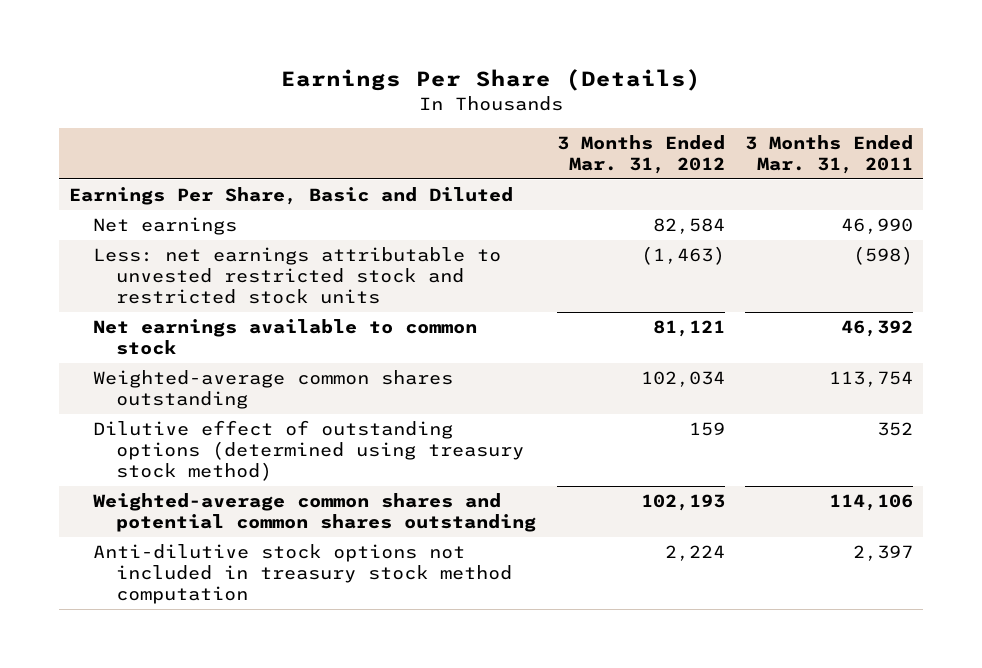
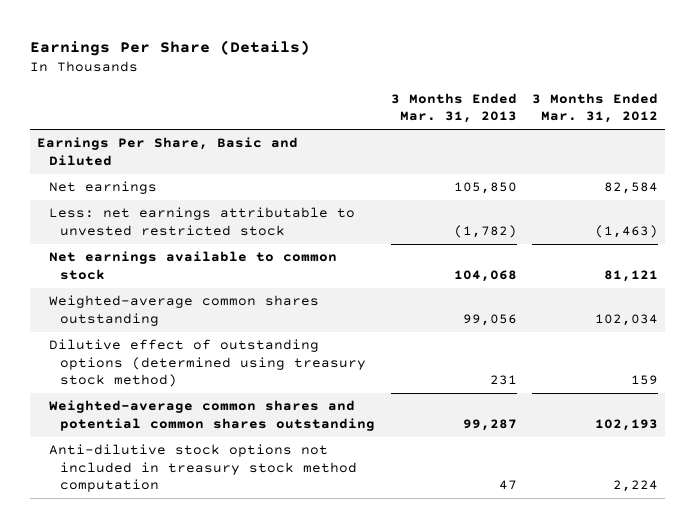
[744,135,913,174] 3 Months Ended Mar. 31, 2011 -> none
none -> [390,92,517,124] 3 Months Ended Mar. 31, 2013
[92,247,501,304] Less: net earnings attributable to unvested restricted stock and restricted stock units -> [48,207,355,236] Less: net earnings attributable to unvested restricted stock

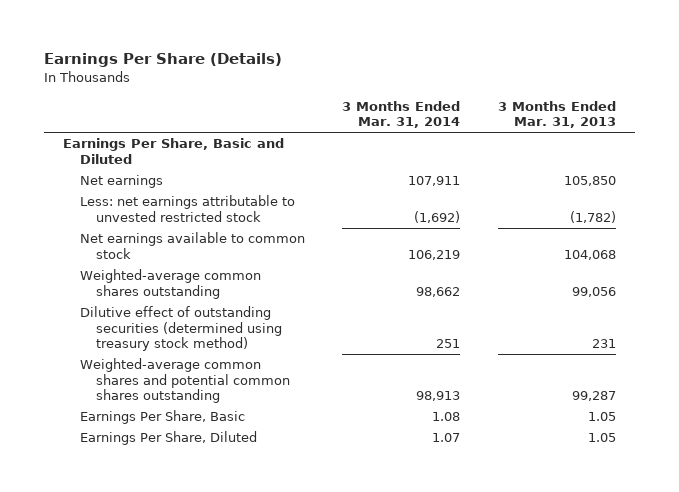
[531,92,658,124] 3 Months Ended Mar. 31, 2012 -> none
none -> [342,100,461,129] 3 Months Ended Mar. 31, 2014
[48,339,367,388] Dilutive effect of outstanding options (determined using treasury stock method) -> [79,306,283,352] Dilutive effect of outstanding securities (determined using treasury stock method)
[48,444,358,493] Anti-dilutive stock options not included in treasury stock method computation -> none
none -> [79,410,245,425] Earnings Per Share, Basic
none -> [79,431,257,446] Earnings Per Share, Diluted

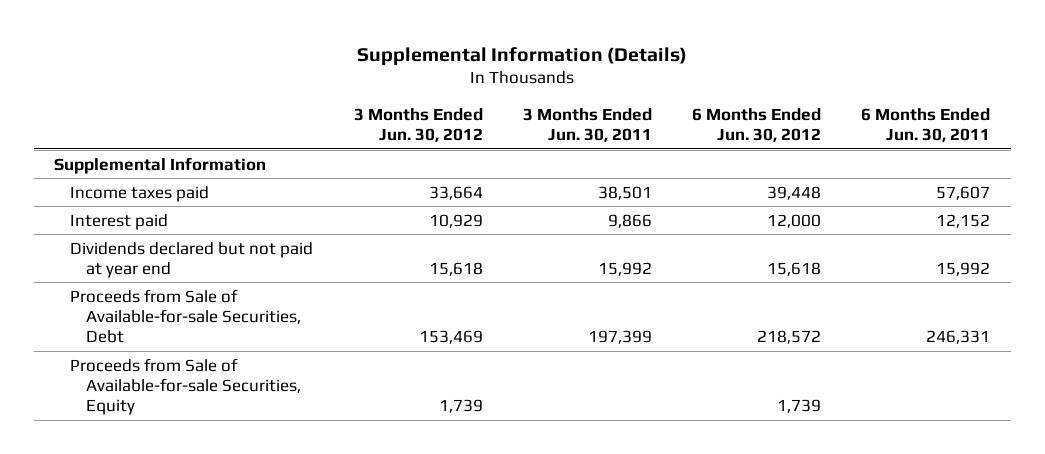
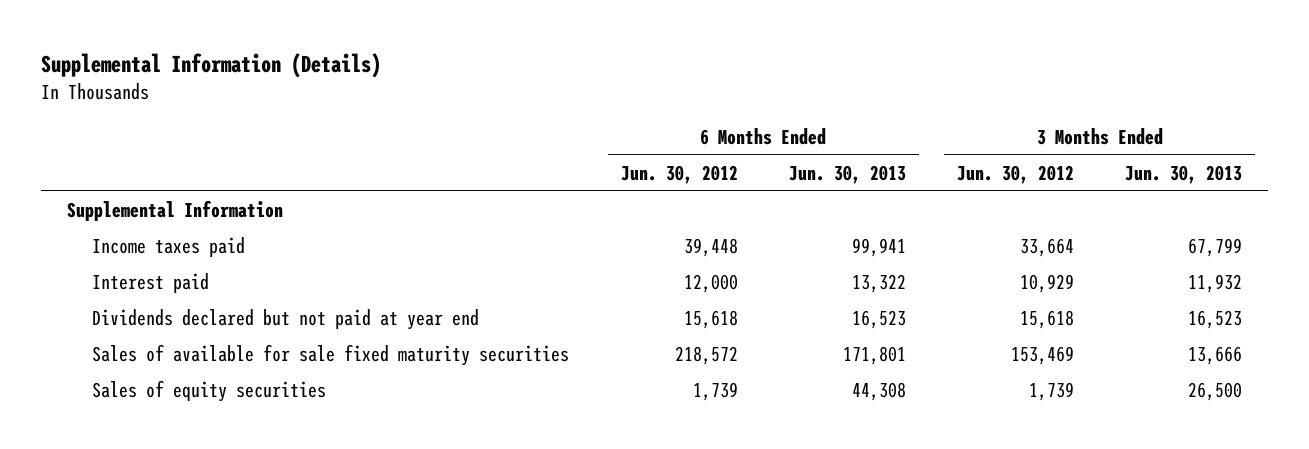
[522,108,652,143] 3 Months Ended Jun. 30, 2011 -> none
[861,108,991,143] 6 Months Ended Jun. 30, 2011 -> none
none -> [788,164,906,184] Jun. 30, 2013
none -> [1125,164,1243,184] Jun. 30, 2013
[70,288,302,343] Proceeds from Sale of Available-for-sale Securities, Debt -> [92,344,570,367] Sales of available for sale fixed maturity securities
[70,357,302,415] Proceeds from Sale of Available-for-sale Securities, Equity -> [92,380,327,403] Sales of equity securities

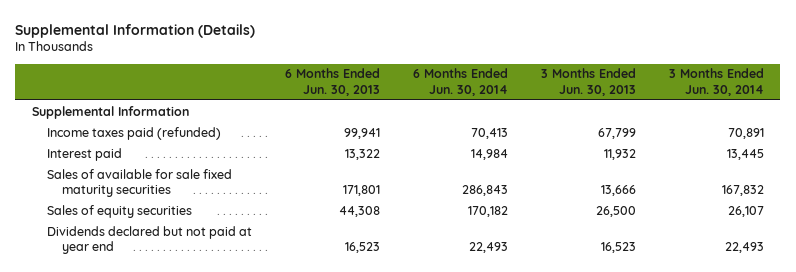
[620,164,738,184] Jun. 30, 2012 -> none
[957,164,1075,184] Jun. 30, 2012 -> none
none -> [412,68,508,96] 6 Months Ended Jun. 30, 2014
none -> [668,68,764,96] 3 Months Ended Jun. 30, 2014
[92,237,246,258] Income taxes paid -> [46,126,221,140] Income taxes paid (refunded)
[92,309,480,331] Dividends declared but not paid at year end -> [46,225,252,255] Dividends declared but not paid at year end

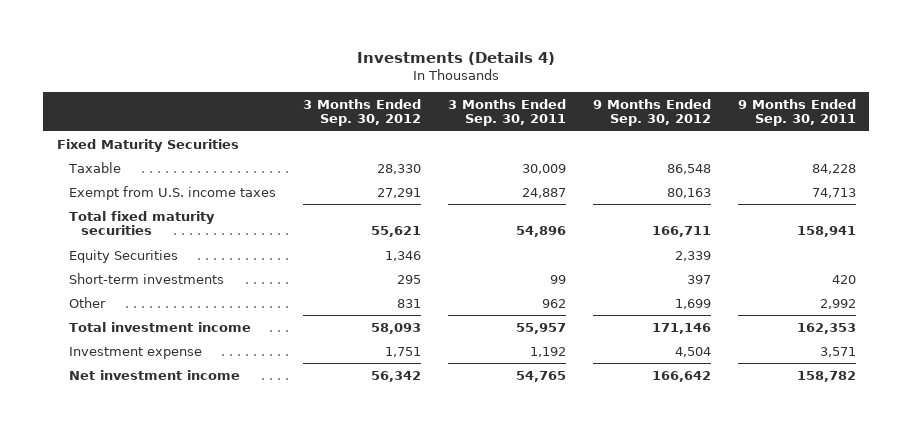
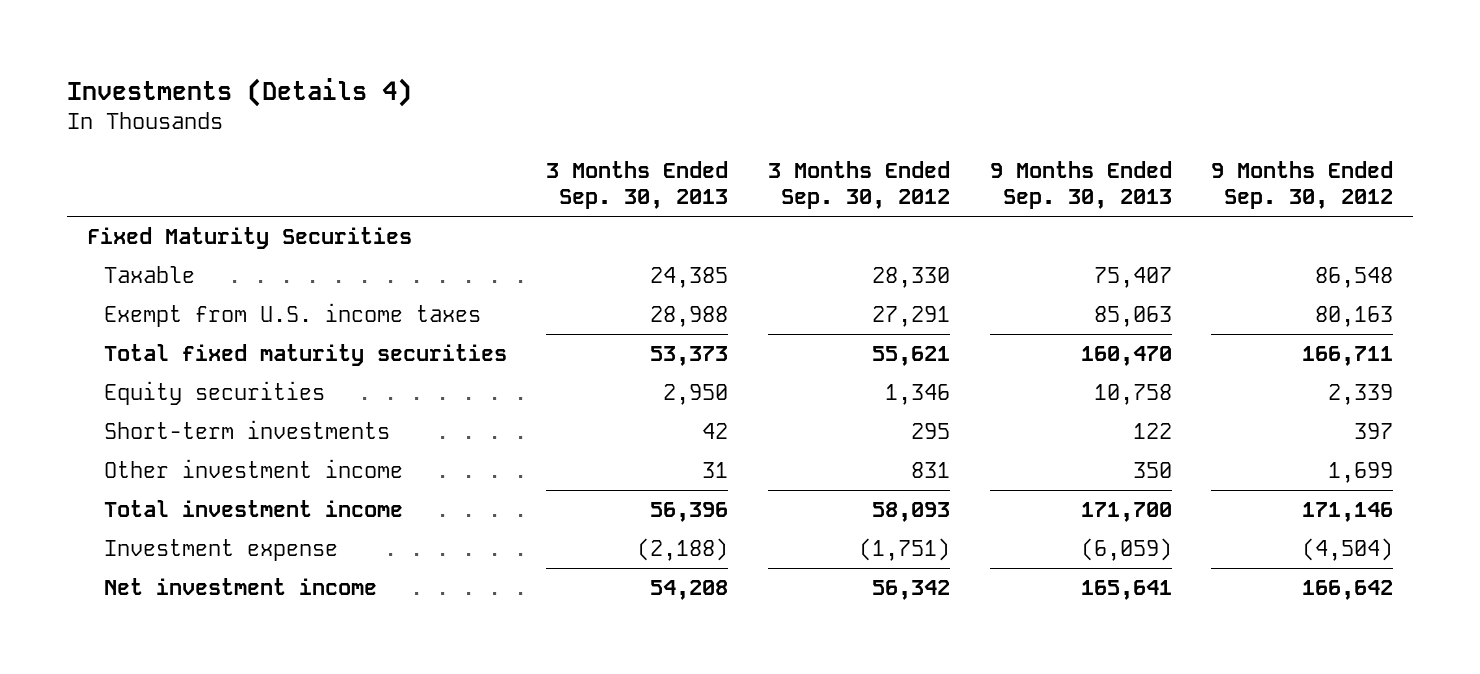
[447,98,566,127] 3 Months Ended Sep. 30, 2011 -> none
[737,98,856,127] 9 Months Ended Sep. 30, 2011 -> none
none -> [546,160,729,210] 3 Months Ended Sep. 30, 2013
none -> [989,160,1172,210] 9 Months Ended Sep. 30, 2013
[68,249,178,263] Equity Securities -> [103,381,325,406] Equity securities
[68,296,106,308] Other -> [103,459,403,479] Other investment income
[384,346,421,357] 1,751 -> [859,538,951,562] (1,751)
[674,346,711,357] 4,504 -> [1302,538,1394,562] (4,504)

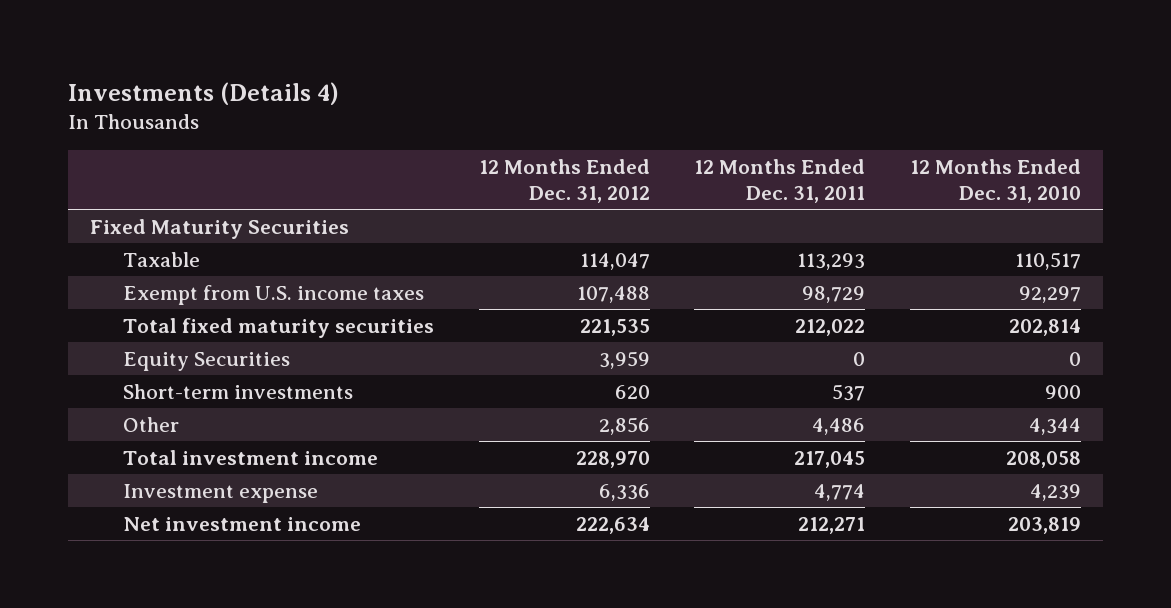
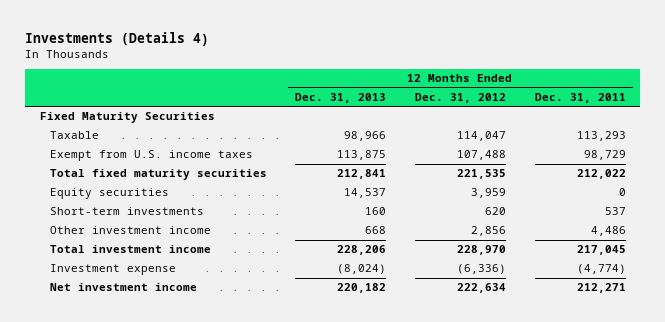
[909,159,1081,203] 12 Months Ended Dec. 31, 2010 -> none
none -> [295,93,387,104] Dec. 31, 2013
[122,351,290,371] Equity Securities -> [49,188,169,200] Equity securities
[122,416,179,432] Other -> [49,226,211,235] Other investment income
[598,483,650,501] 6,336 -> [456,264,506,275] (6,336)
[814,483,866,501] 4,774 -> [576,264,626,275] (4,774)

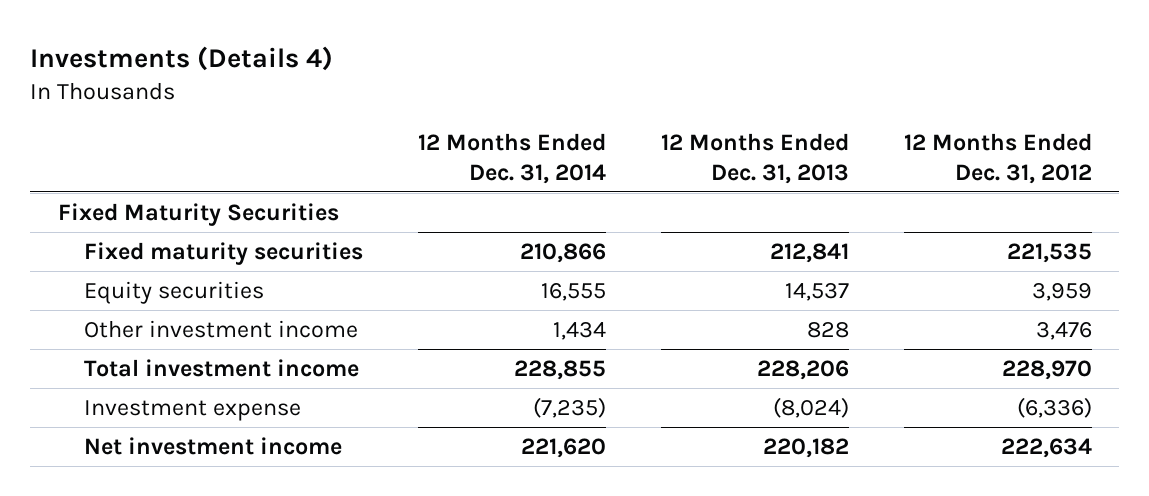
[534,93,626,104] Dec. 31, 2011 -> none
none -> [418,132,607,184] 12 Months Ended Dec. 31, 2014
[49,131,99,140] Taxable -> none
[49,150,253,162] Exempt from U.S. income taxes -> none
[49,169,267,181] Total fixed maturity securities -> [84,241,364,265] Fixed maturity securities
[49,207,204,216] Short-term investments -> none
[365,226,387,235] 668 -> [806,321,849,338] 828
[470,226,506,237] 2,856 -> [1035,321,1092,340] 3,476

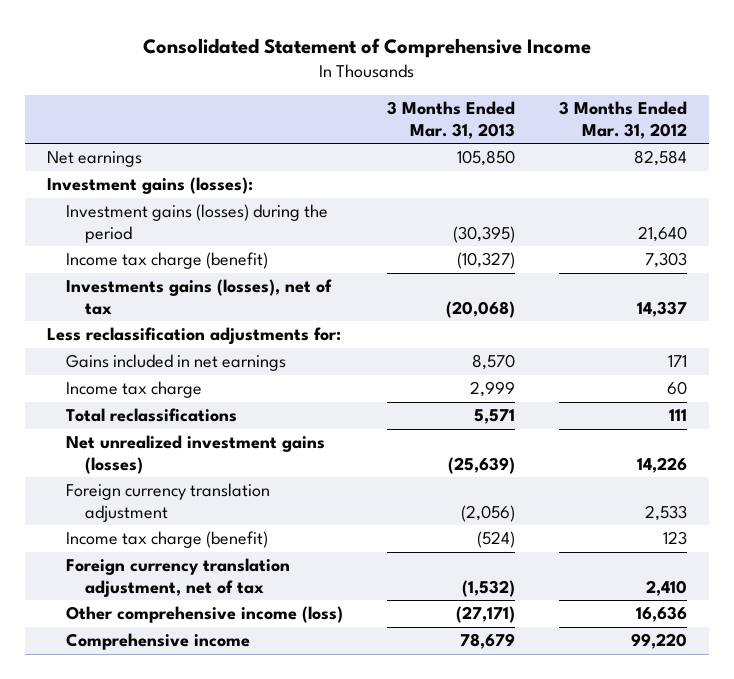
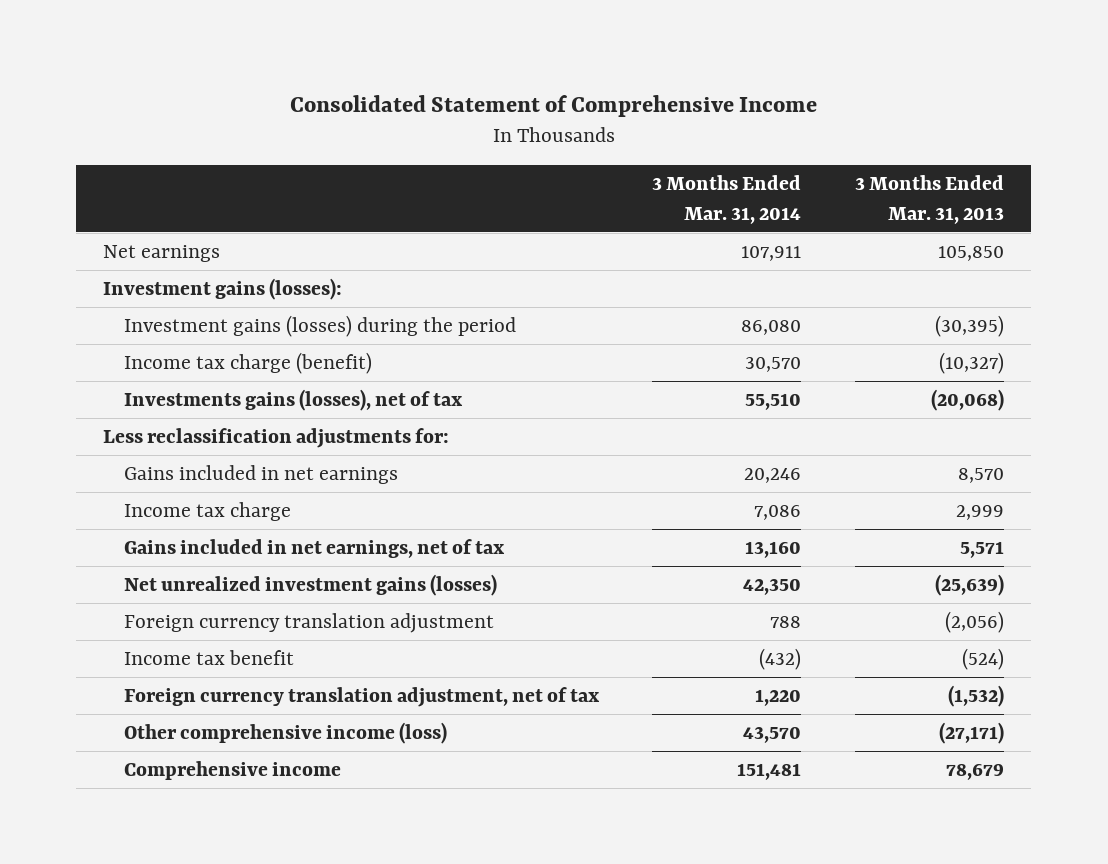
[558,101,687,139] 3 Months Ended Mar. 31, 2012 -> none
none -> [652,175,802,224] 3 Months Ended Mar. 31, 2014
[66,408,238,423] Total reclassifications -> [123,539,505,559] Gains included in net earnings, net of tax
[66,531,269,549] Income tax charge (benefit) -> [123,650,294,666] Income tax benefit

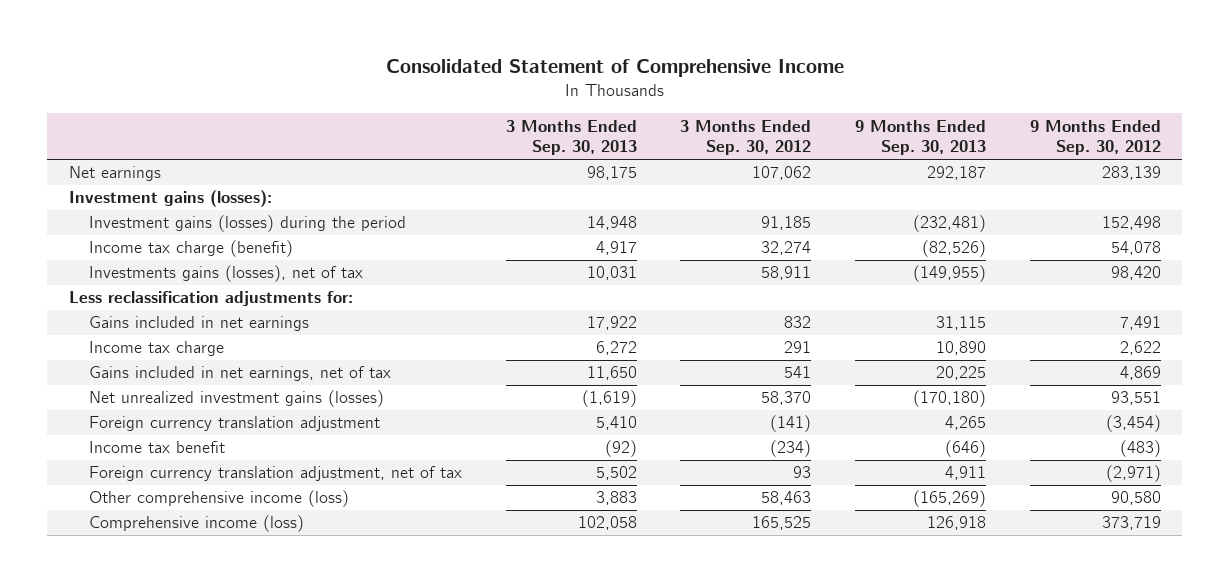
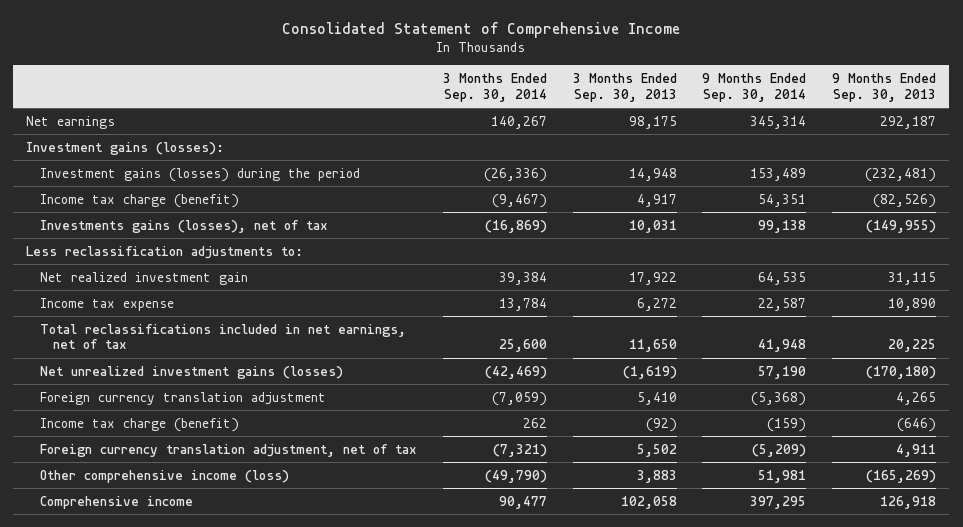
[680,119,812,156] 3 Months Ended Sep. 30, 2012 -> none
[1029,119,1161,156] 9 Months Ended Sep. 30, 2012 -> none
none -> [442,73,547,102] 3 Months Ended Sep. 30, 2014
none -> [702,73,807,102] 9 Months Ended Sep. 30, 2014
[68,291,353,307] Less reclassification adjustments for: -> [26,245,304,259] Less reclassification adjustments to:
[89,316,310,332] Gains included in net earnings -> [39,271,248,285] Net realized investment gain
[89,341,225,357] Income tax charge -> [39,297,174,311] Income tax expense
[89,366,392,382] Gains included in net earnings, net of tax -> [39,323,406,350] Total reclassifications included in net earnings, net of tax
[89,441,226,454] Income tax benefit -> [39,417,239,432] Income tax charge (benefit)
[89,515,305,533] Comprehensive income (loss) -> [39,495,193,509] Comprehensive income

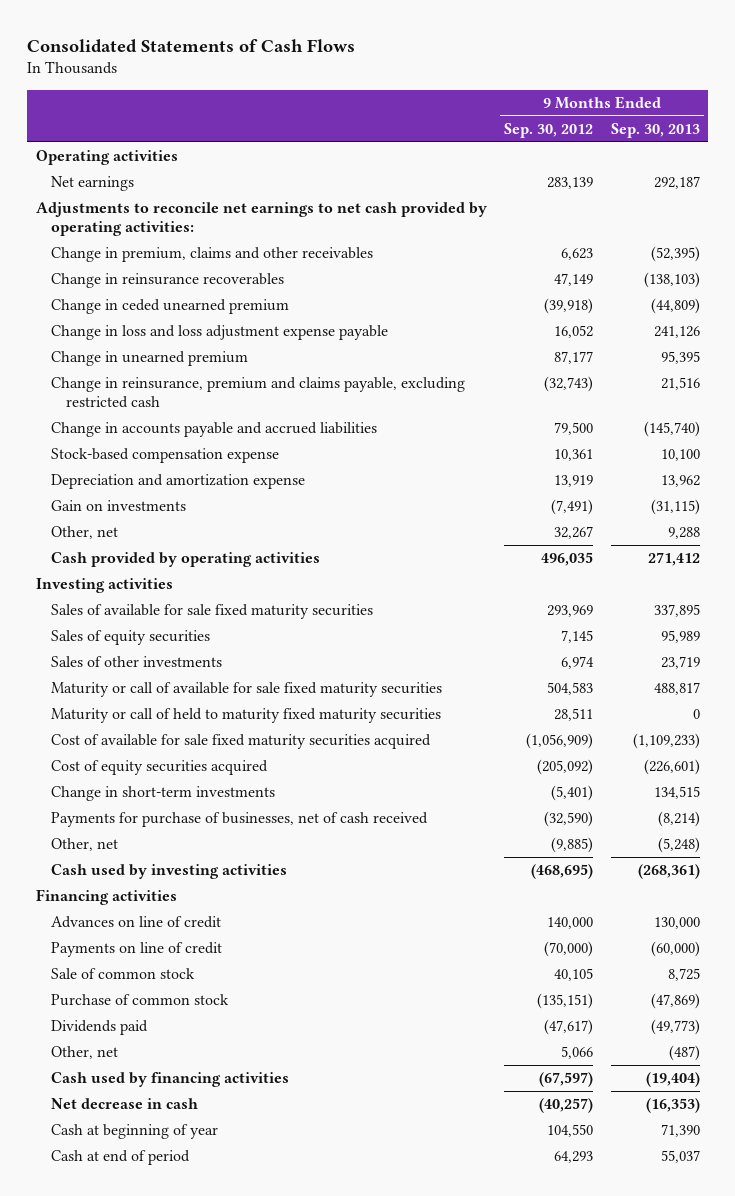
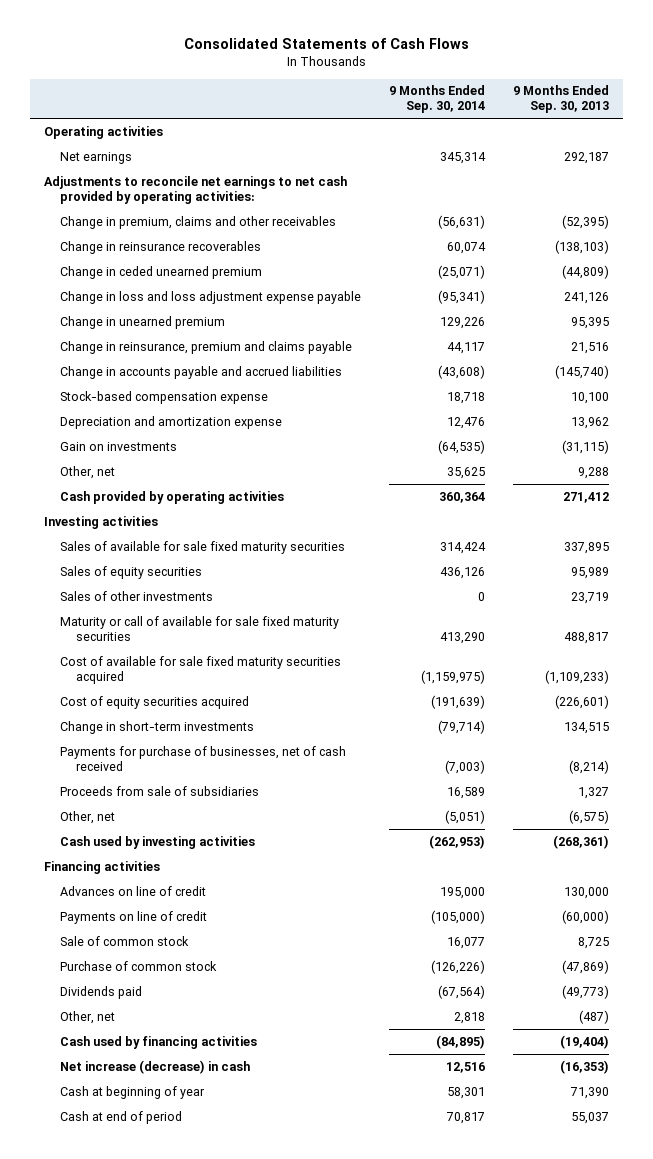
[504,122,594,138] Sep. 30, 2012 -> none
none -> [389,85,486,114] 9 Months Ended Sep. 30, 2014
[50,377,465,409] Change in reinsurance, premium and claims payable, excluding restricted cash -> [59,340,352,354] Change in reinsurance, premium and claims payable
[50,708,441,724] Maturity or call of held to maturity fixed maturity securities -> none
none -> [59,785,259,796] Proceeds from sale of subsidiaries
[657,837,700,854] (5,248) -> [569,809,610,824] (6,575)
[50,1098,198,1110] Net decrease in cash -> [59,1059,250,1074] Net increase (decrease) in cash

